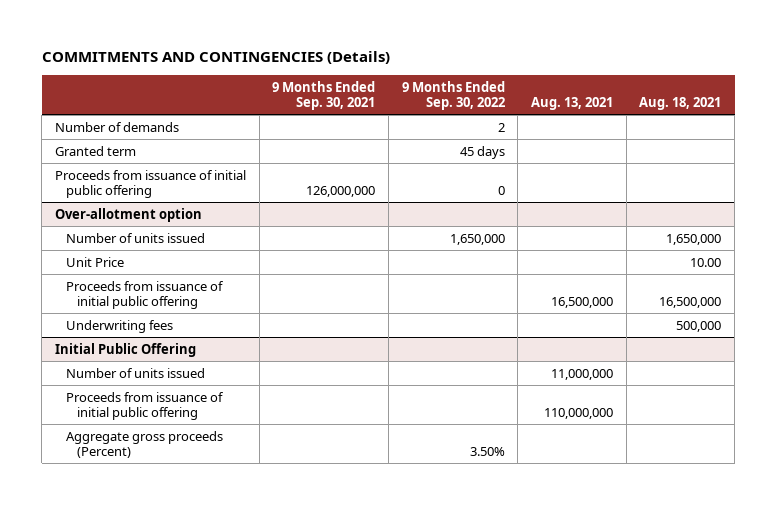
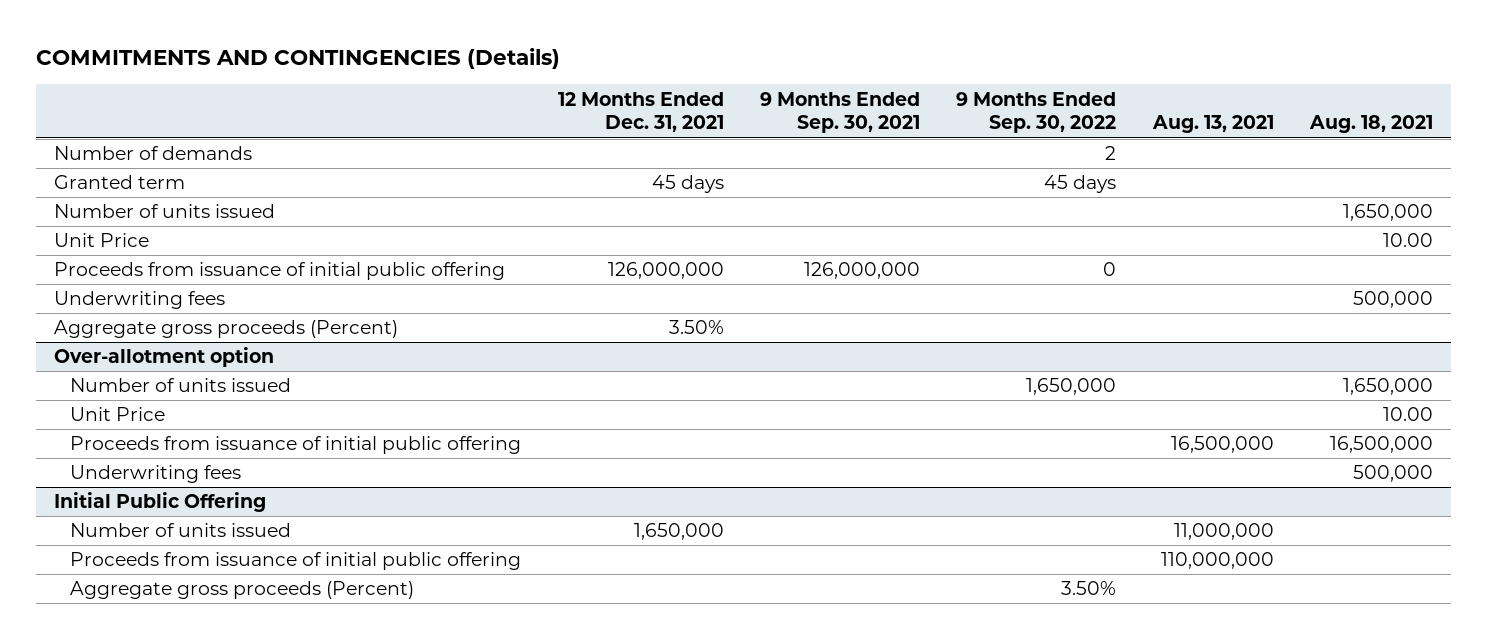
none -> [557,91,724,133] 12 Months Ended Dec. 31, 2021
none -> [54,204,276,219] Number of units issued
none -> [54,233,150,248] Unit Price
none -> [54,291,226,310] Underwriting fees
none -> [54,320,399,339] Aggregate gross proceeds (Percent)

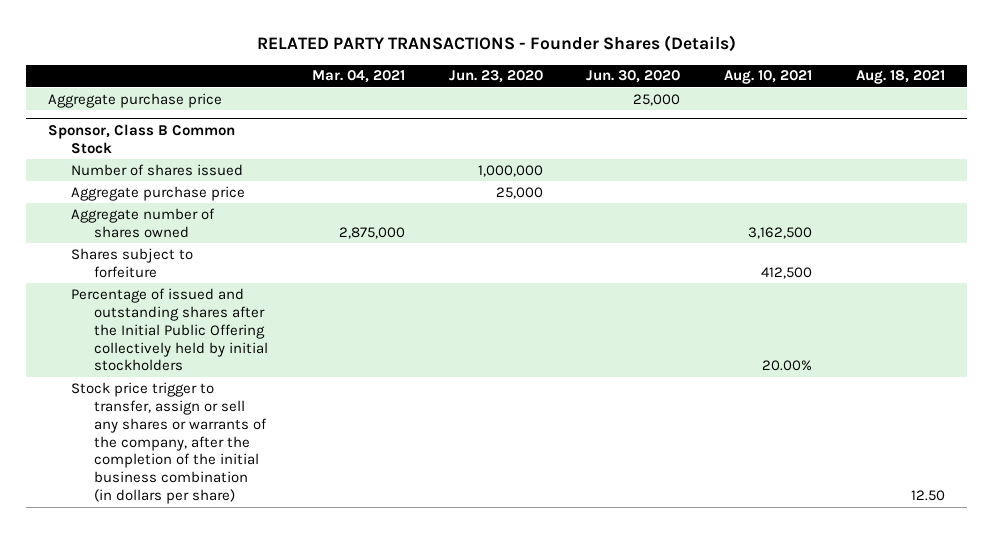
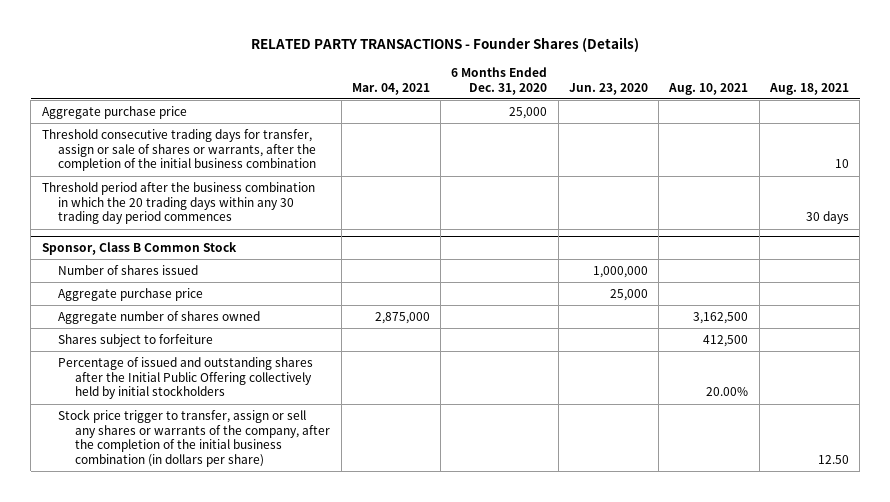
[586,70,681,84] Jun. 30, 2020 -> none
none -> [451,66,548,95] 6 Months Ended Dec. 31, 2020
none -> [41,128,317,172] Threshold consecutive trading days for transfer, assign or sale of shares or warrants, after the completion of the initial business combination
none -> [41,181,315,225] Threshold period after the business combination in which the 20 trading days within any 30 trading day period commences

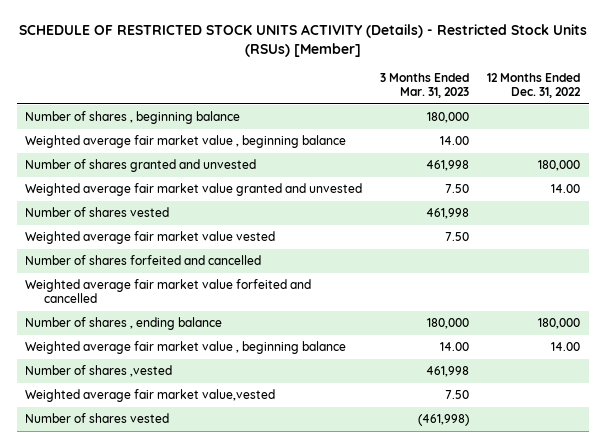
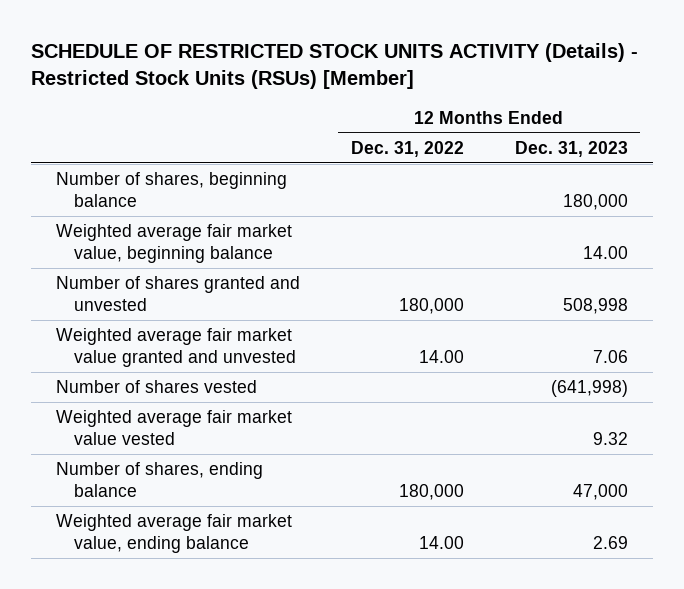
[380,72,470,99] 3 Months Ended Mar. 31, 2023 -> none
none -> [514,140,628,157] Dec. 31, 2023
[25,111,241,125] Number of shares , beginning balance -> [56,172,288,208] Number of shares, beginning balance
[25,135,347,149] Weighted average fair market value , beginning balance -> [56,224,293,264] Weighted average fair market value, beginning balance
[25,255,262,266] Number of shares forfeited and cancelled -> none
[25,279,312,304] Weighted average fair market value forfeited and cancelled -> none
[25,365,173,378] Number of shares ,vested -> none
[25,389,276,403] Weighted average fair market value,vested -> none
[25,413,170,424] Number of shares vested -> none
[25,317,223,331] Number of shares , ending balance -> [56,462,264,498] Number of shares, ending balance
[25,341,347,355] Weighted average fair market value , beginning balance -> [56,514,293,554] Weighted average fair market value, ending balance

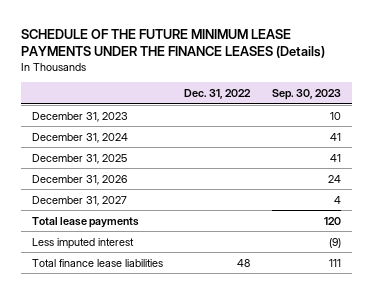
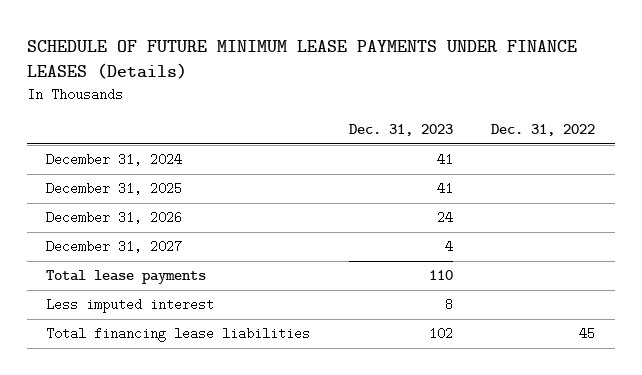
[21,28,326,59] SCHEDULE OF THE FUTURE MINIMUM LEASE PAYMENTS UNDER THE FINANCE LEASES (Details) -> [27,40,578,80] SCHEDULE OF FUTURE MINIMUM LEASE PAYMENTS UNDER FINANCE LEASES (Details)
[271,89,341,101] Sep. 30, 2023 -> none
none -> [348,124,453,137] Dec. 31, 2023
[31,111,128,122] December 31, 2023 -> none
[31,258,163,267] Total finance lease liabilities -> [46,327,311,343] Total financing lease liabilities
[237,258,251,267] 48 -> [579,327,596,341] 45

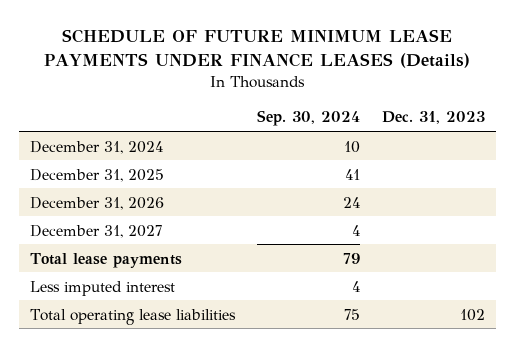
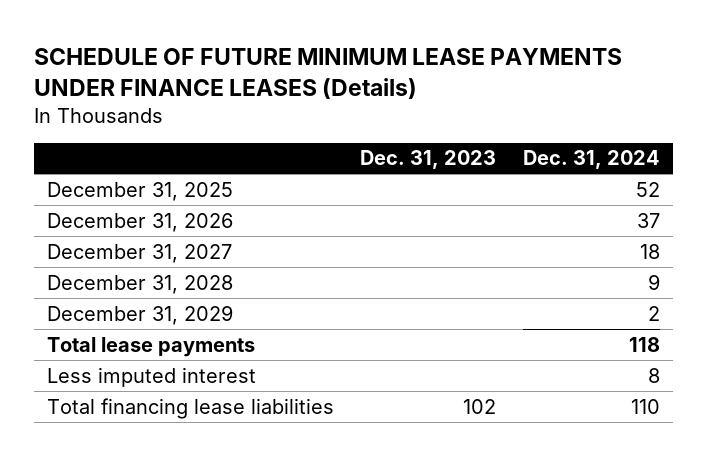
[256,110,360,127] Sep. 30, 2024 -> none
none -> [522,150,660,170] Dec. 31, 2024
[29,140,163,154] December 31, 2024 -> none
none -> [47,274,234,294] December 31, 2028
none -> [47,304,234,325] December 31, 2029
[29,308,236,325] Total operating lease liabilities -> [47,397,335,419] Total financing lease liabilities

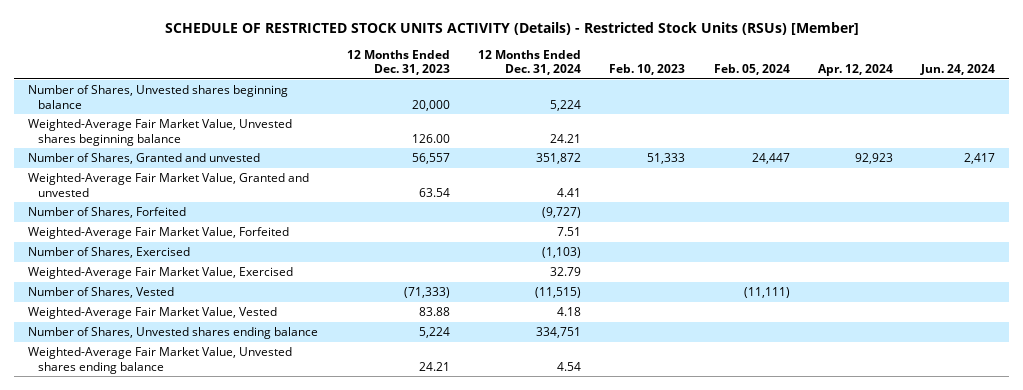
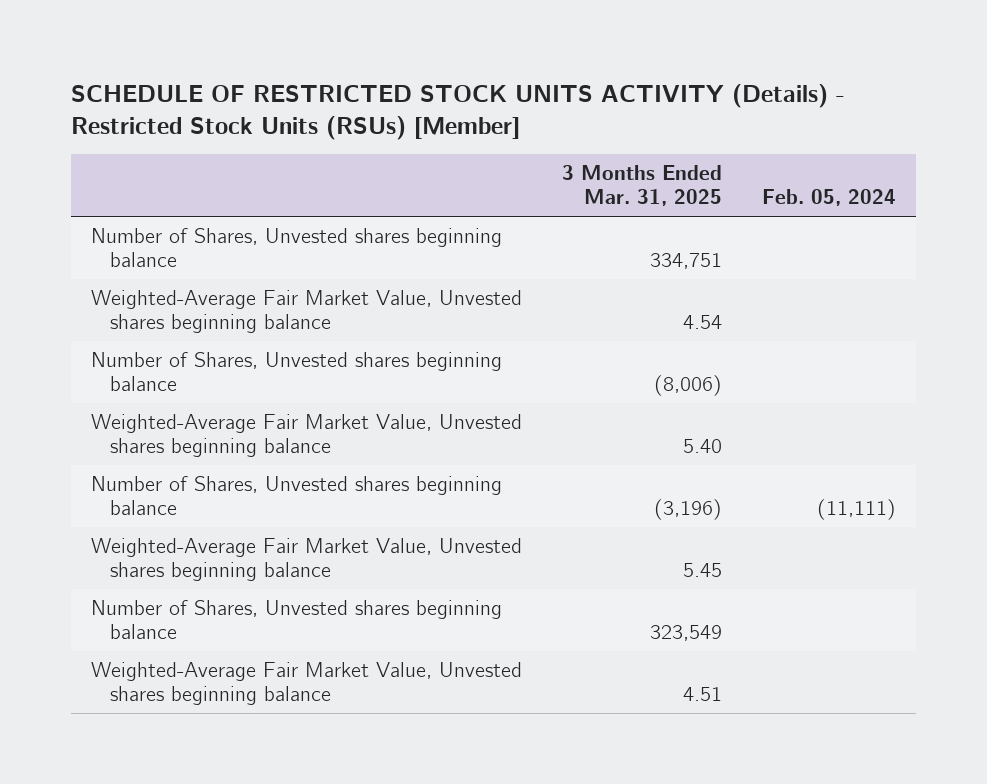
[346,49,450,75] 12 Months Ended Dec. 31, 2023 -> none
[477,49,581,75] 12 Months Ended Dec. 31, 2024 -> none
[609,63,686,75] Feb. 10, 2023 -> none
[817,63,893,76] Apr. 12, 2024 -> none
[920,63,996,75] Jun. 24, 2024 -> none
none -> [562,165,723,207] 3 Months Ended Mar. 31, 2025
[28,153,261,165] Number of Shares, Granted and unvested -> none
[28,173,310,197] Weighted-Average Fair Market Value, Granted and unvested -> none
[28,247,191,259] Number of Shares, Exercised -> none
[28,267,294,280] Weighted-Average Fair Market Value, Exercised -> none
[28,207,187,219] Number of Shares, Forfeited -> [90,351,502,392] Number of Shares, Unvested shares beginning balance
[28,227,290,240] Weighted-Average Fair Market Value, Forfeited -> [90,413,522,458] Weighted-Average Fair Market Value, Unvested shares beginning balance
[28,287,175,299] Number of Shares, Vested -> [90,475,502,516] Number of Shares, Unvested shares beginning balance
[28,307,278,320] Weighted-Average Fair Market Value, Vested -> [90,537,522,582] Weighted-Average Fair Market Value, Unvested shares beginning balance
[28,327,319,340] Number of Shares, Unvested shares ending balance -> [90,599,502,640] Number of Shares, Unvested shares beginning balance
[28,347,293,374] Weighted-Average Fair Market Value, Unvested shares ending balance -> [90,661,522,706] Weighted-Average Fair Market Value, Unvested shares beginning balance

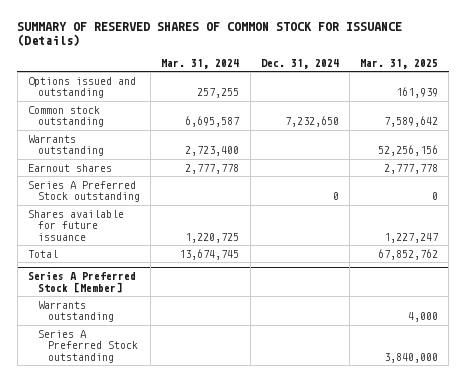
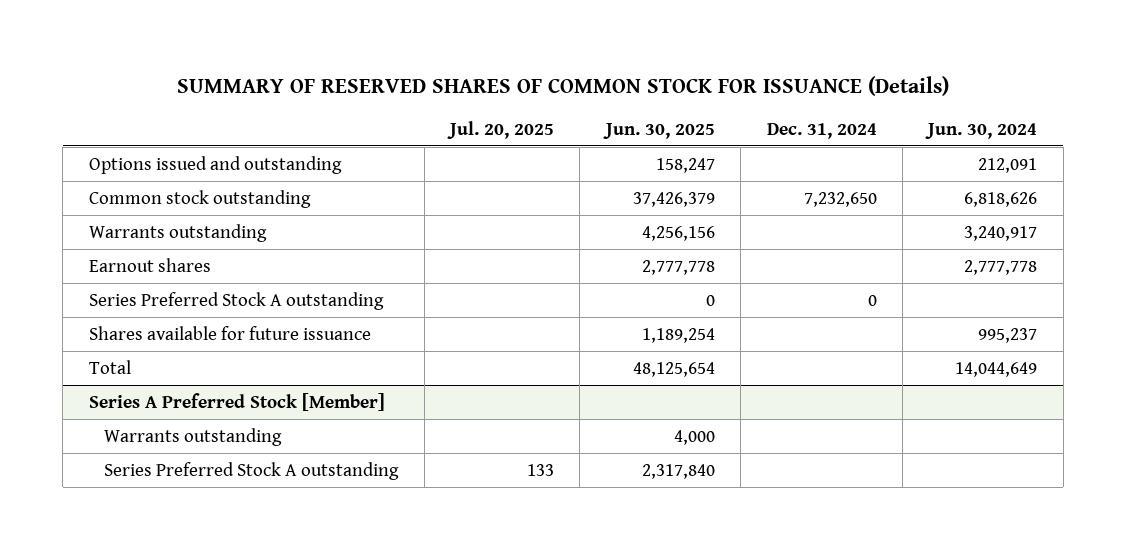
[161,58,240,69] Mar. 31, 2024 -> none
[359,58,438,69] Mar. 31, 2025 -> none
none -> [447,120,555,139] Jul. 20, 2025
none -> [602,122,715,139] Jun. 30, 2025
none -> [925,122,1038,139] Jun. 30, 2024
[28,180,141,203] Series A Preferred Stock outstanding -> [88,291,384,310] Series Preferred Stock A outstanding
[38,329,139,363] Series A Preferred Stock outstanding -> [104,461,400,480] Series Preferred Stock A outstanding

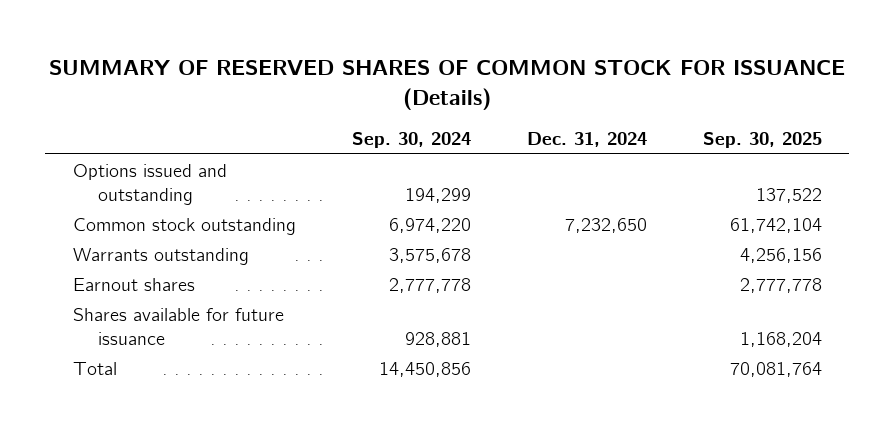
[447,120,555,139] Jul. 20, 2025 -> none
[602,122,715,139] Jun. 30, 2025 -> none
[925,122,1038,139] Jun. 30, 2024 -> none
none -> [352,132,472,149] Sep. 30, 2024
none -> [702,132,822,149] Sep. 30, 2025
[88,291,384,310] Series Preferred Stock A outstanding -> none
[88,392,385,411] Series A Preferred Stock [Member] -> none
[104,427,283,446] Warrants outstanding -> none
[104,461,400,480] Series Preferred Stock A outstanding -> none

